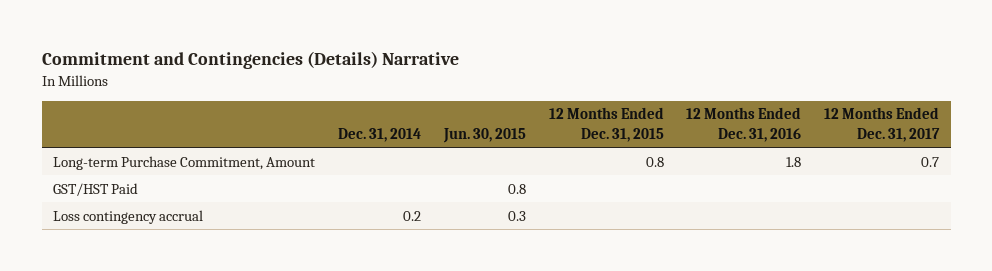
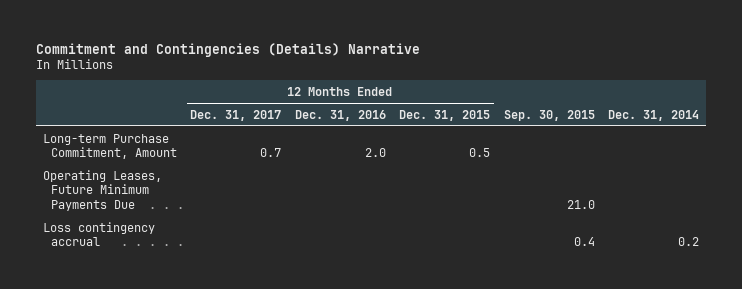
[442,127,526,143] Jun. 30, 2015 -> none
none -> [503,109,595,121] Sep. 30, 2015
[53,182,139,196] GST/HST Paid -> none
[645,156,664,167] 0.8 -> [469,148,491,158] 0.5
[786,156,802,167] 1.8 -> [364,148,386,158] 2.0
none -> [42,169,162,211] Operating Leases, Future Minimum Payments Due

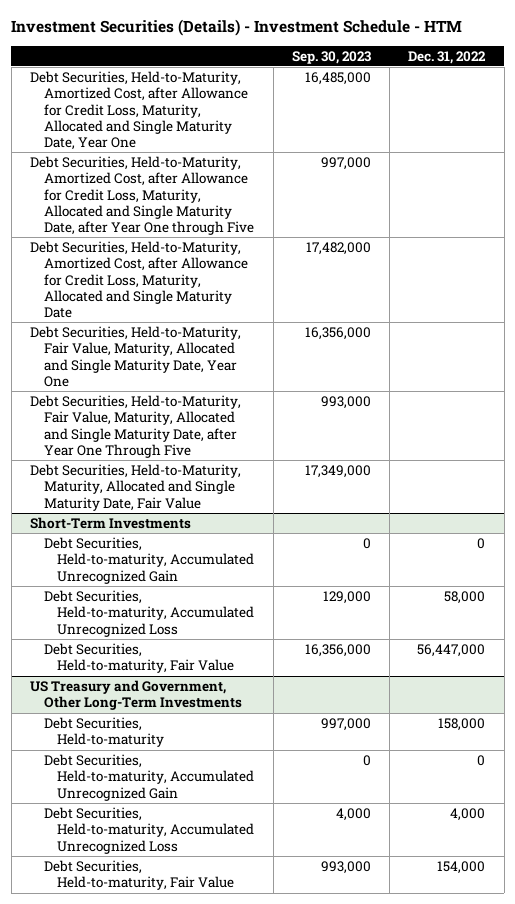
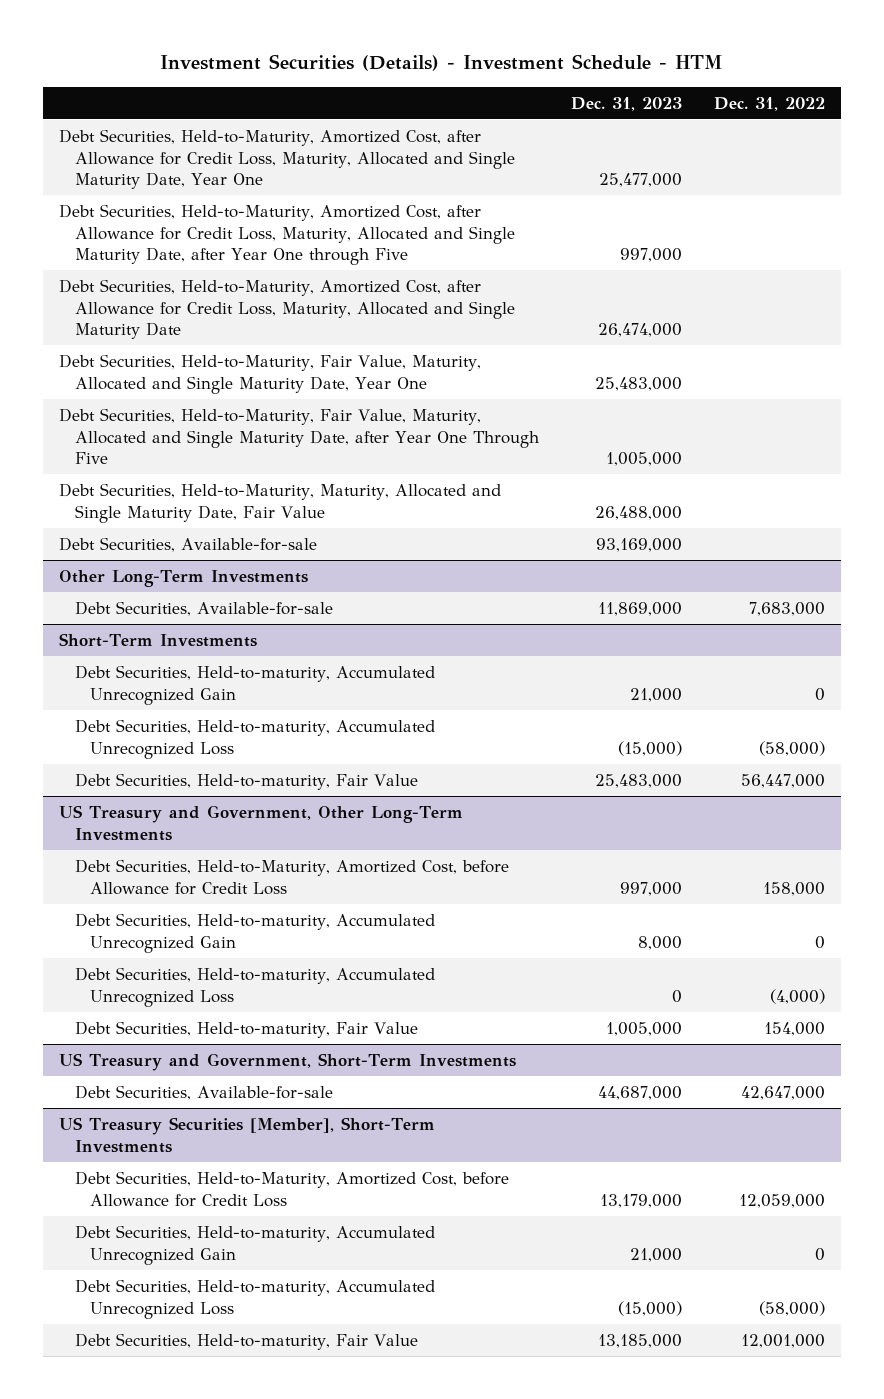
[291,50,371,64] Sep. 30, 2023 -> none
none -> [570,96,682,111] Dec. 31, 2023
none -> [58,537,317,553] Debt Securities, Available-for-sale
none -> [58,570,308,588] Other Long-Term Investments
none -> [74,601,333,617] Debt Securities, Available-for-sale
[444,590,486,604] 58,000 -> [758,740,825,756] (58,000)
[43,716,165,748] Debt Securities, Held-to-maturity -> [74,859,509,895] Debt Securities, Held-to-Maturity, Amortized Cost, before Allowance for Credit Loss
[450,807,486,821] 4,000 -> [769,988,825,1004] (4,000)
none -> [58,1053,516,1072] US Treasury and Government, Short-Term Investments
none -> [74,1085,333,1101] Debt Securities, Available-for-sale
none -> [58,1117,435,1153] US Treasury Securities [Member], Short-Term Investments
none -> [74,1171,509,1207] Debt Securities, Held-to-Maturity, Amortized Cost, before Allowance for Credit Loss
none -> [74,1225,435,1265] Debt Securities, Held-to-maturity, Accumulated Unrecognized Gain
none -> [74,1279,435,1319] Debt Securities, Held-to-maturity, Accumulated Unrecognized Loss
none -> [74,1333,418,1351] Debt Securities, Held-to-maturity, Fair Value

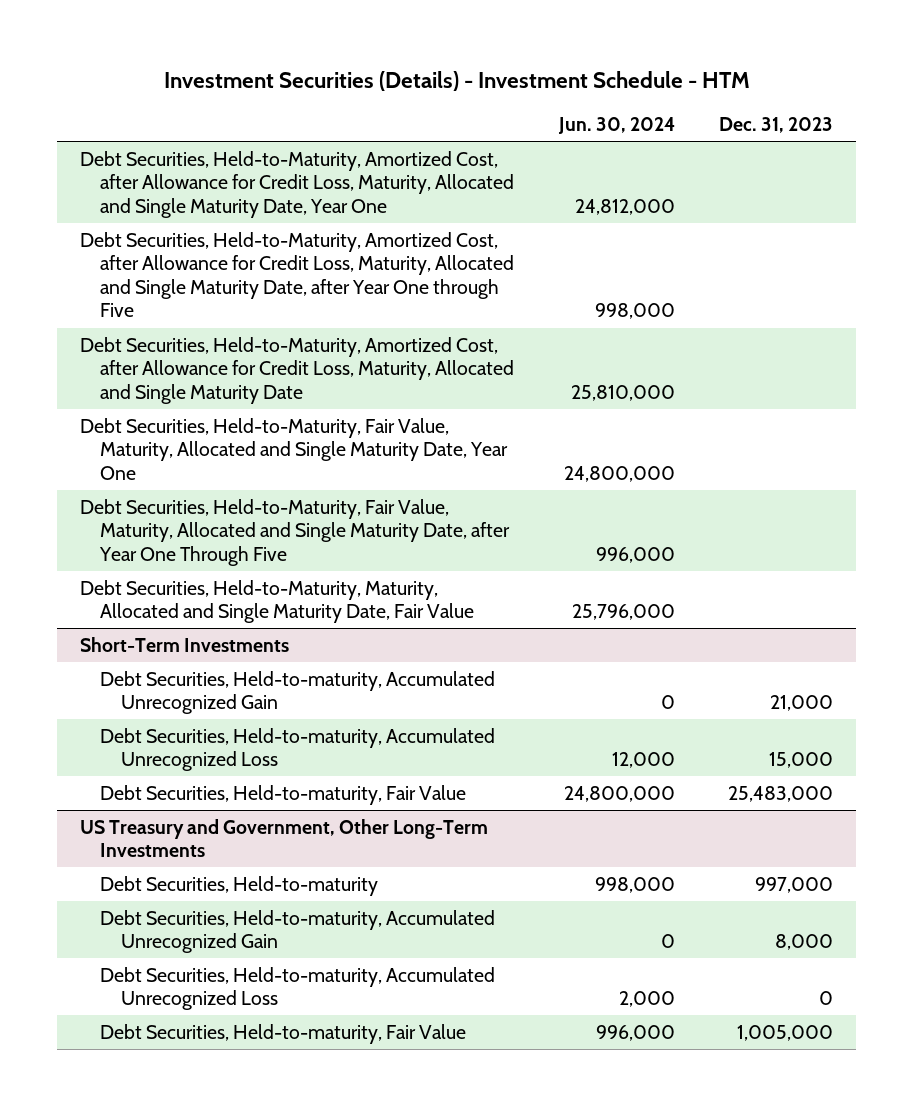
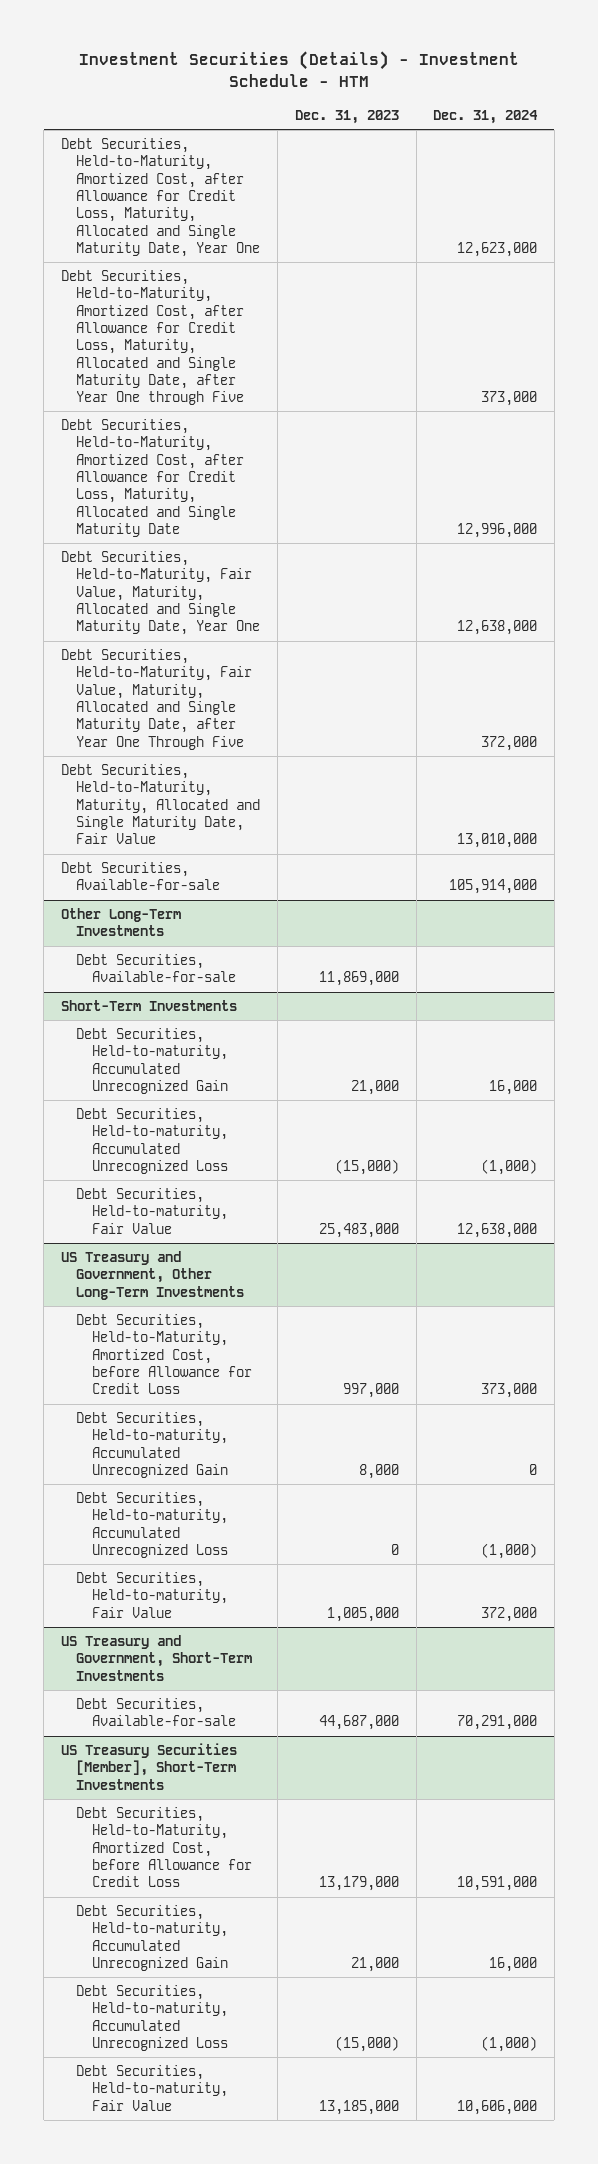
[557,116,675,134] Jun. 30, 2024 -> none
none -> [433,110,539,125] Dec. 31, 2024
none -> [60,862,221,891] Debt Securities, Available-for-sale
none -> [60,908,181,937] Other Long-Term Investments
none -> [76,954,236,983] Debt Securities, Available-for-sale
[769,752,834,769] 15,000 -> [334,1158,399,1175] (15,000)
[100,875,379,896] Debt Securities, Held-to-maturity -> [76,1314,252,1395] Debt Securities, Held-to-Maturity, Amortized Cost, before Allowance for Credit Loss
none -> [60,1635,253,1681] US Treasury and Government, Short-Term Investments
none -> [76,1698,236,1727] Debt Securities, Available-for-sale
none -> [60,1743,237,1790] US Treasury Securities [Member], Short-Term Investments
none -> [76,1807,252,1888] Debt Securities, Held-to-Maturity, Amortized Cost, before Allowance for Credit Loss
none -> [76,1905,228,1971] Debt Securities, Held-to-maturity, Accumulated Unrecognized Gain
none -> [76,1985,228,2051] Debt Securities, Held-to-maturity, Accumulated Unrecognized Loss
none -> [76,2065,228,2111] Debt Securities, Held-to-maturity, Fair Value

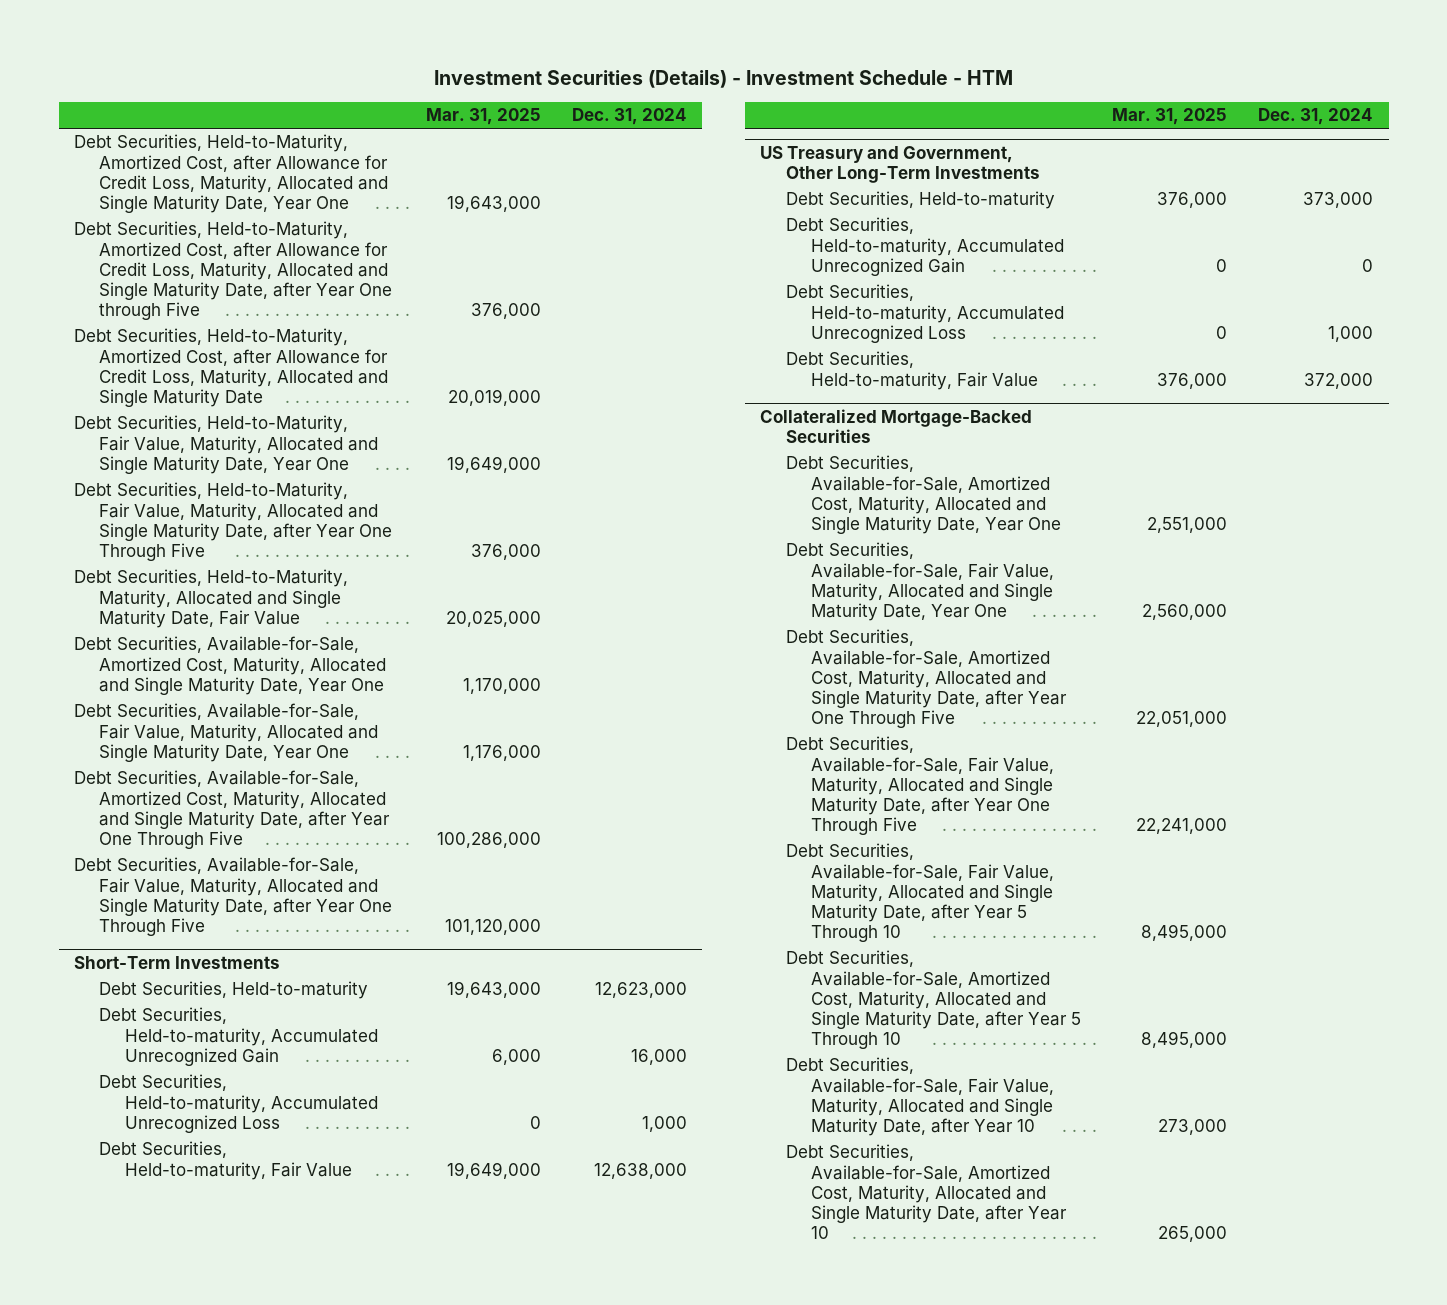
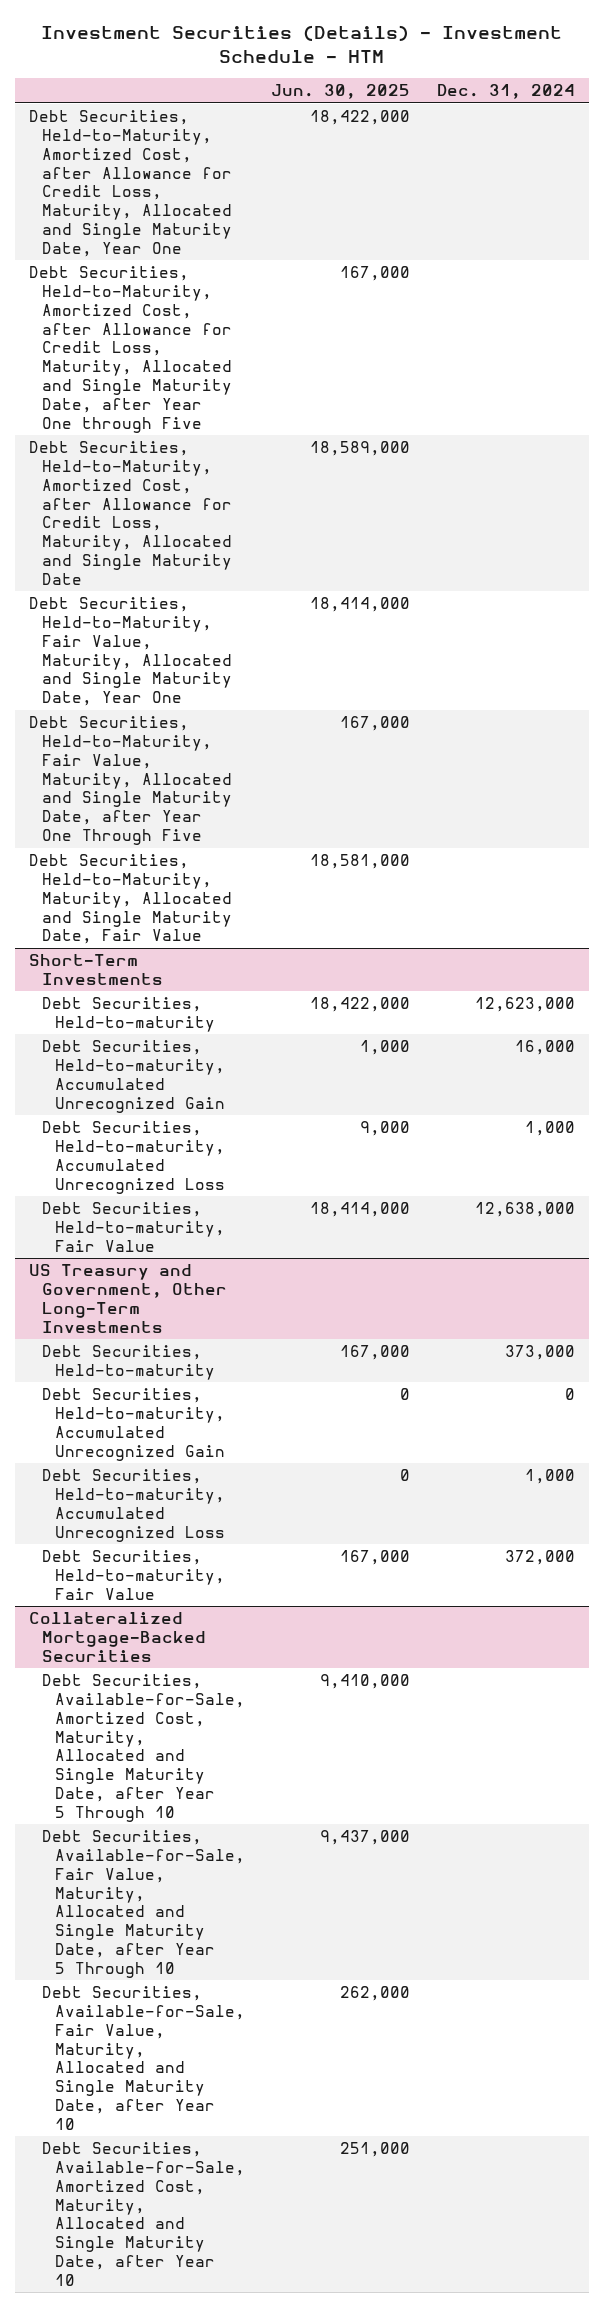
[425,108,541,126] Mar. 31, 2025 -> none
none -> [271,84,411,100] Jun. 30, 2025
[74,636,387,695] Debt Securities, Available-for-Sale, Amortized Cost, Maturity, Allocated and Single Maturity Date, Year One -> none
[74,703,379,762] Debt Securities, Available-for-Sale, Fair Value, Maturity, Allocated and Single Maturity Date, Year One -> none
[74,770,391,850] Debt Securities, Available-for-Sale, Amortized Cost, Maturity, Allocated and Single Maturity Date, after Year One Through Five -> none
[74,857,393,937] Debt Securities, Available-for-Sale, Fair Value, Maturity, Allocated and Single Maturity Date, after Year One Through Five -> none
[785,455,1061,535] Debt Securities, Available-for-Sale, Amortized Cost, Maturity, Allocated and Single Maturity Date, Year One -> none
[785,542,1054,622] Debt Securities, Available-for-Sale, Fair Value, Maturity, Allocated and Single Maturity Date, Year One -> none
[785,629,1067,729] Debt Securities, Available-for-Sale, Amortized Cost, Maturity, Allocated and Single Maturity Date, after Year One Through Five -> none
[785,736,1054,836] Debt Securities, Available-for-Sale, Fair Value, Maturity, Allocated and Single Maturity Date, after Year One Through Five -> none
[785,843,1054,943] Debt Securities, Available-for-Sale, Fair Value, Maturity, Allocated and Single Maturity Date, after Year 5 Through 10 -> [41,1830,245,1978] Debt Securities, Available-for-Sale, Fair Value, Maturity, Allocated and Single Maturity Date, after Year 5 Through 10

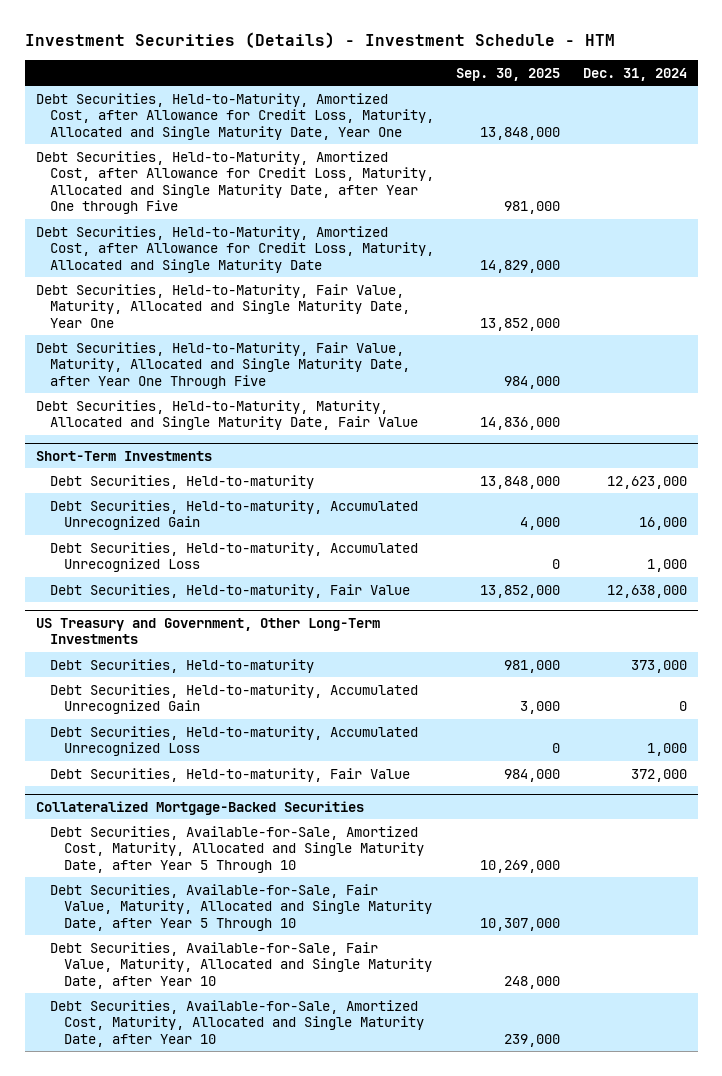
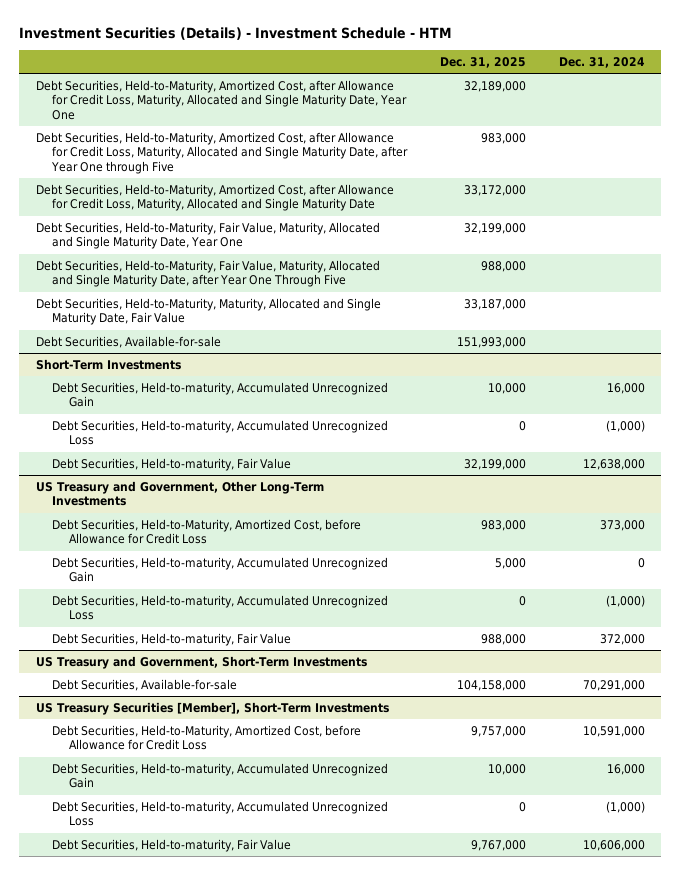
[456,67,561,81] Sep. 30, 2025 -> none
none -> [440,56,527,68] Dec. 31, 2025
none -> [35,335,221,348] Debt Securities, Available-for-sale
[50,474,315,489] Debt Securities, Held-to-maturity -> none
[646,559,687,573] 1,000 -> [606,419,646,432] (1,000)
[50,658,315,673] Debt Securities, Held-to-maturity -> [52,518,362,545] Debt Securities, Held-to-Maturity, Amortized Cost, before Allowance for Credit Loss
[646,743,687,757] 1,000 -> [606,594,646,607] (1,000)
[35,800,364,815] Collateralized Mortgage-Backed Securities -> none
[50,825,425,873] Debt Securities, Available-for-Sale, Amortized Cost, Maturity, Allocated and Single Maturity Date, after Year 5 Through 10 -> none
[50,883,433,931] Debt Securities, Available-for-Sale, Fair Value, Maturity, Allocated and Single Maturity Date, after Year 5 Through 10 -> none
[50,941,433,989] Debt Securities, Available-for-Sale, Fair Value, Maturity, Allocated and Single Maturity Date, after Year 10 -> none
[50,999,425,1047] Debt Securities, Available-for-Sale, Amortized Cost, Maturity, Allocated and Single Maturity Date, after Year 10 -> none
none -> [35,655,367,669] US Treasury and Government, Short-Term Investments
none -> [52,678,238,691] Debt Securities, Available-for-sale
none -> [35,701,389,715] US Treasury Securities [Member], Short-Term Investments
none -> [52,724,362,751] Debt Securities, Held-to-Maturity, Amortized Cost, before Allowance for Credit Loss
none -> [52,762,389,789] Debt Securities, Held-to-maturity, Accumulated Unrecognized Gain
none -> [52,800,389,827] Debt Securities, Held-to-maturity, Accumulated Unrecognized Loss
none -> [52,838,292,852] Debt Securities, Held-to-maturity, Fair Value

